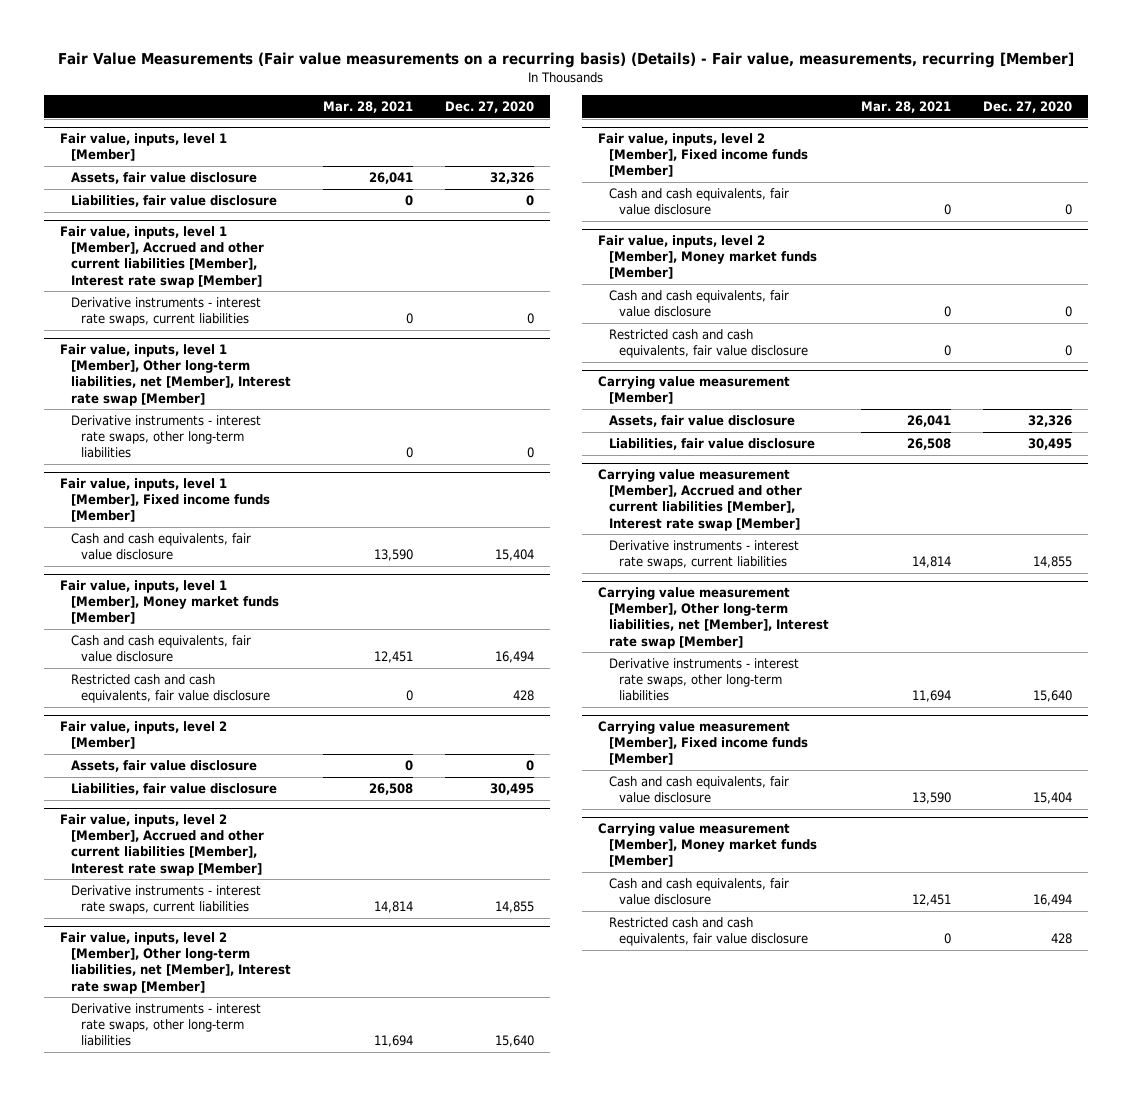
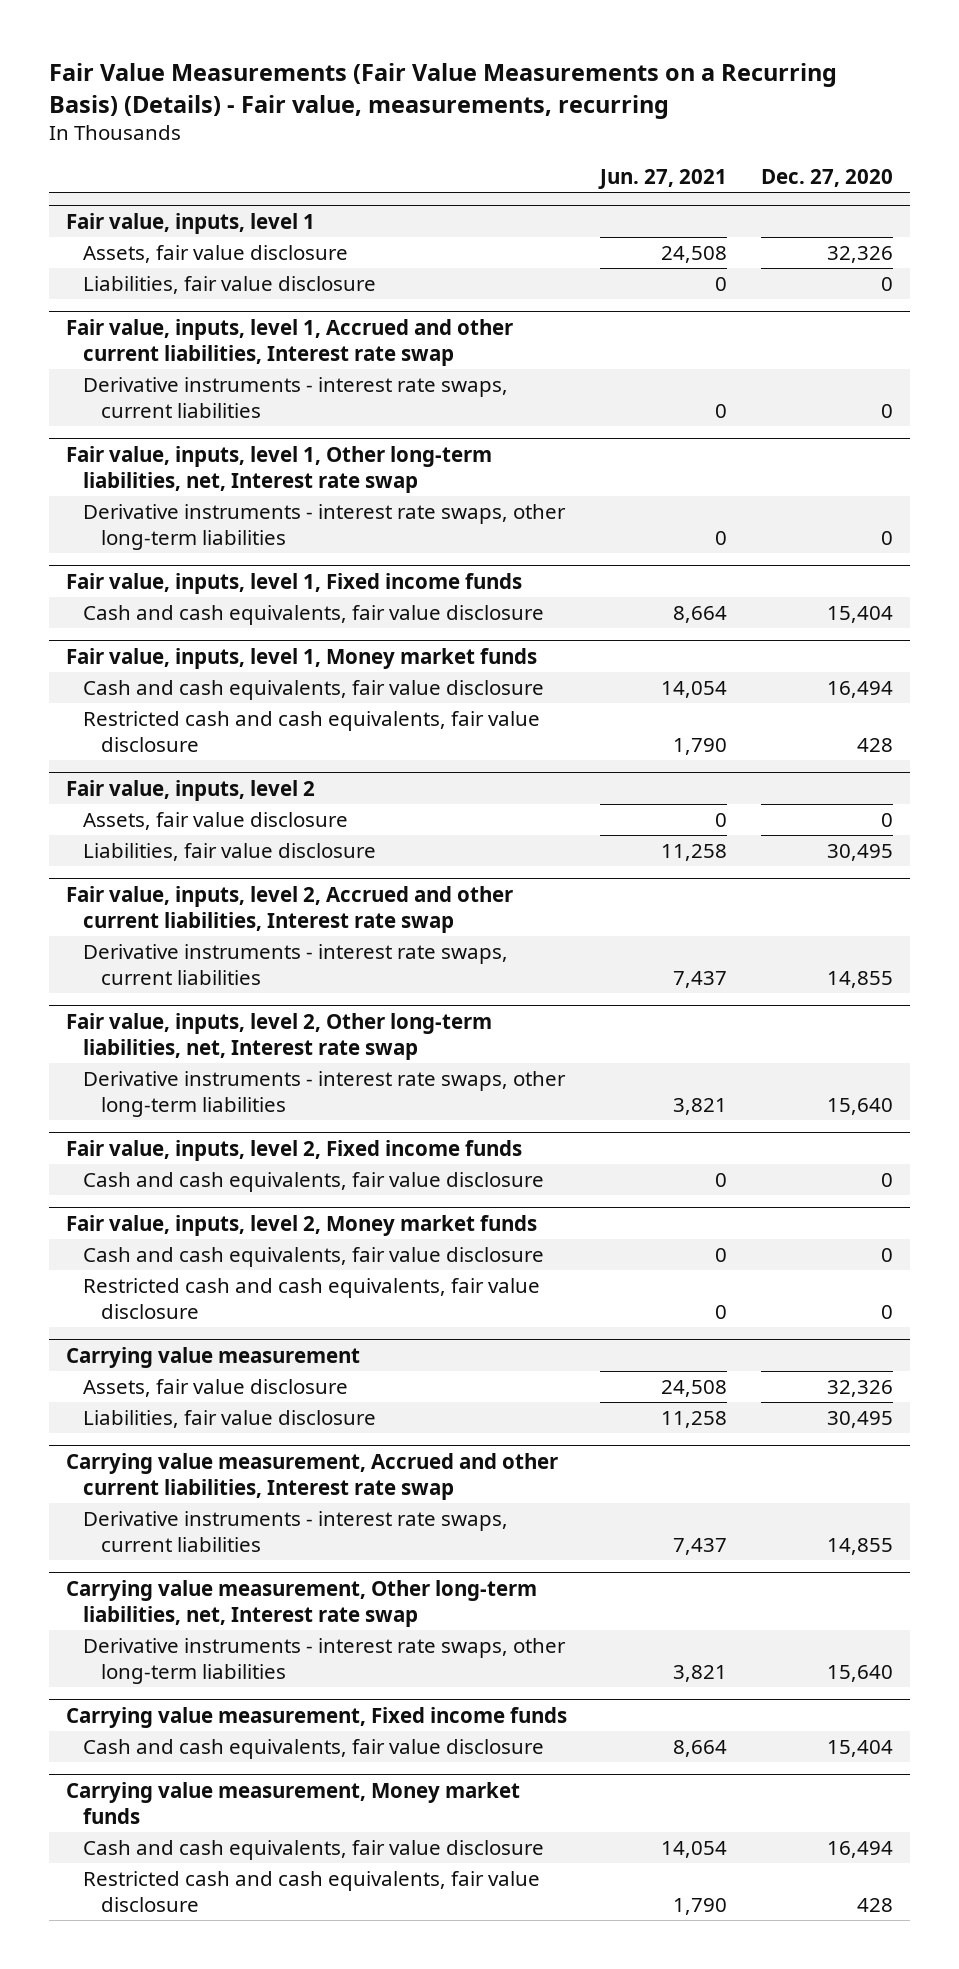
[57,52,1074,69] Fair Value Measurements (Fair value measurements on a recurring basis) (Details) - Fair value, measurements, recurring [Member] -> [49,62,838,119] Fair Value Measurements (Fair Value Measurements on a Recurring Basis) (Details) - Fair value, measurements, recurring
[322,101,413,114] Mar. 28, 2021 -> none
none -> [598,168,728,189] Jun. 27, 2021
[60,133,228,162] Fair value, inputs, level 1 [Member] -> [65,212,315,234] Fair value, inputs, level 1
[60,226,264,288] Fair value, inputs, level 1 [Member], Accrued and other current liabilities [Member], Interest rate swap [Member] -> [65,318,513,366] Fair value, inputs, level 1, Accrued and other current liabilities, Interest rate swap
[60,344,291,406] Fair value, inputs, level 1 [Member], Other long-term liabilities, net [Member], Interest rate swap [Member] -> [65,445,492,493] Fair value, inputs, level 1, Other long-term liabilities, net, Interest rate swap
[60,478,270,523] Fair value, inputs, level 1 [Member], Fixed income funds [Member] -> [65,572,522,594] Fair value, inputs, level 1, Fixed income funds
[60,580,279,625] Fair value, inputs, level 1 [Member], Money market funds [Member] -> [65,647,537,669] Fair value, inputs, level 1, Money market funds
[60,721,228,750] Fair value, inputs, level 2 [Member] -> [65,779,315,801] Fair value, inputs, level 2
[60,814,264,876] Fair value, inputs, level 2 [Member], Accrued and other current liabilities [Member], Interest rate swap [Member] -> [65,885,513,933] Fair value, inputs, level 2, Accrued and other current liabilities, Interest rate swap
[60,932,291,994] Fair value, inputs, level 2 [Member], Other long-term liabilities, net [Member], Interest rate swap [Member] -> [65,1012,492,1060] Fair value, inputs, level 2, Other long-term liabilities, net, Interest rate swap
[598,133,808,178] Fair value, inputs, level 2 [Member], Fixed income funds [Member] -> [65,1139,522,1161] Fair value, inputs, level 2, Fixed income funds
[598,235,817,280] Fair value, inputs, level 2 [Member], Money market funds [Member] -> [65,1214,537,1236] Fair value, inputs, level 2, Money market funds
[598,376,791,405] Carrying value measurement [Member] -> [65,1346,360,1368] Carrying value measurement
[598,469,802,531] Carrying value measurement [Member], Accrued and other current liabilities [Member], Interest rate swap [Member] -> [65,1452,558,1500] Carrying value measurement, Accrued and other current liabilities, Interest rate swap
[598,587,829,649] Carrying value measurement [Member], Other long-term liabilities, net [Member], Interest rate swap [Member] -> [65,1579,537,1627] Carrying value measurement, Other long-term liabilities, net, Interest rate swap
[598,721,808,766] Carrying value measurement [Member], Fixed income funds [Member] -> [65,1706,567,1728] Carrying value measurement, Fixed income funds
[598,823,817,868] Carrying value measurement [Member], Money market funds [Member] -> [65,1781,520,1824] Carrying value measurement, Money market funds

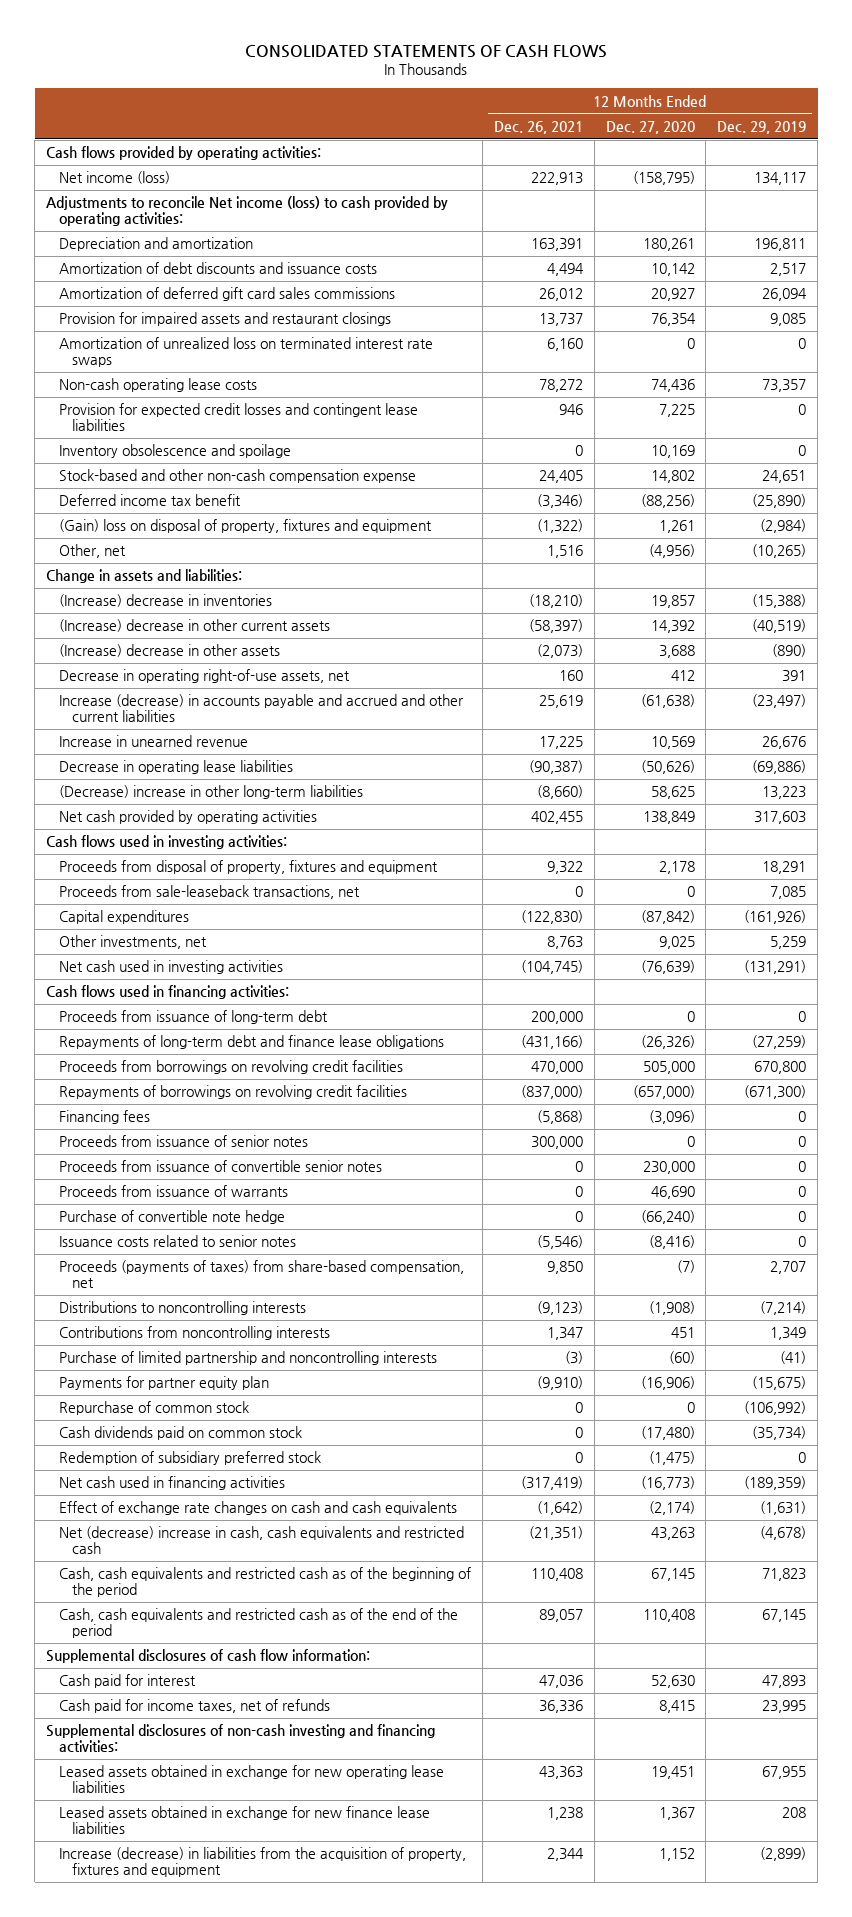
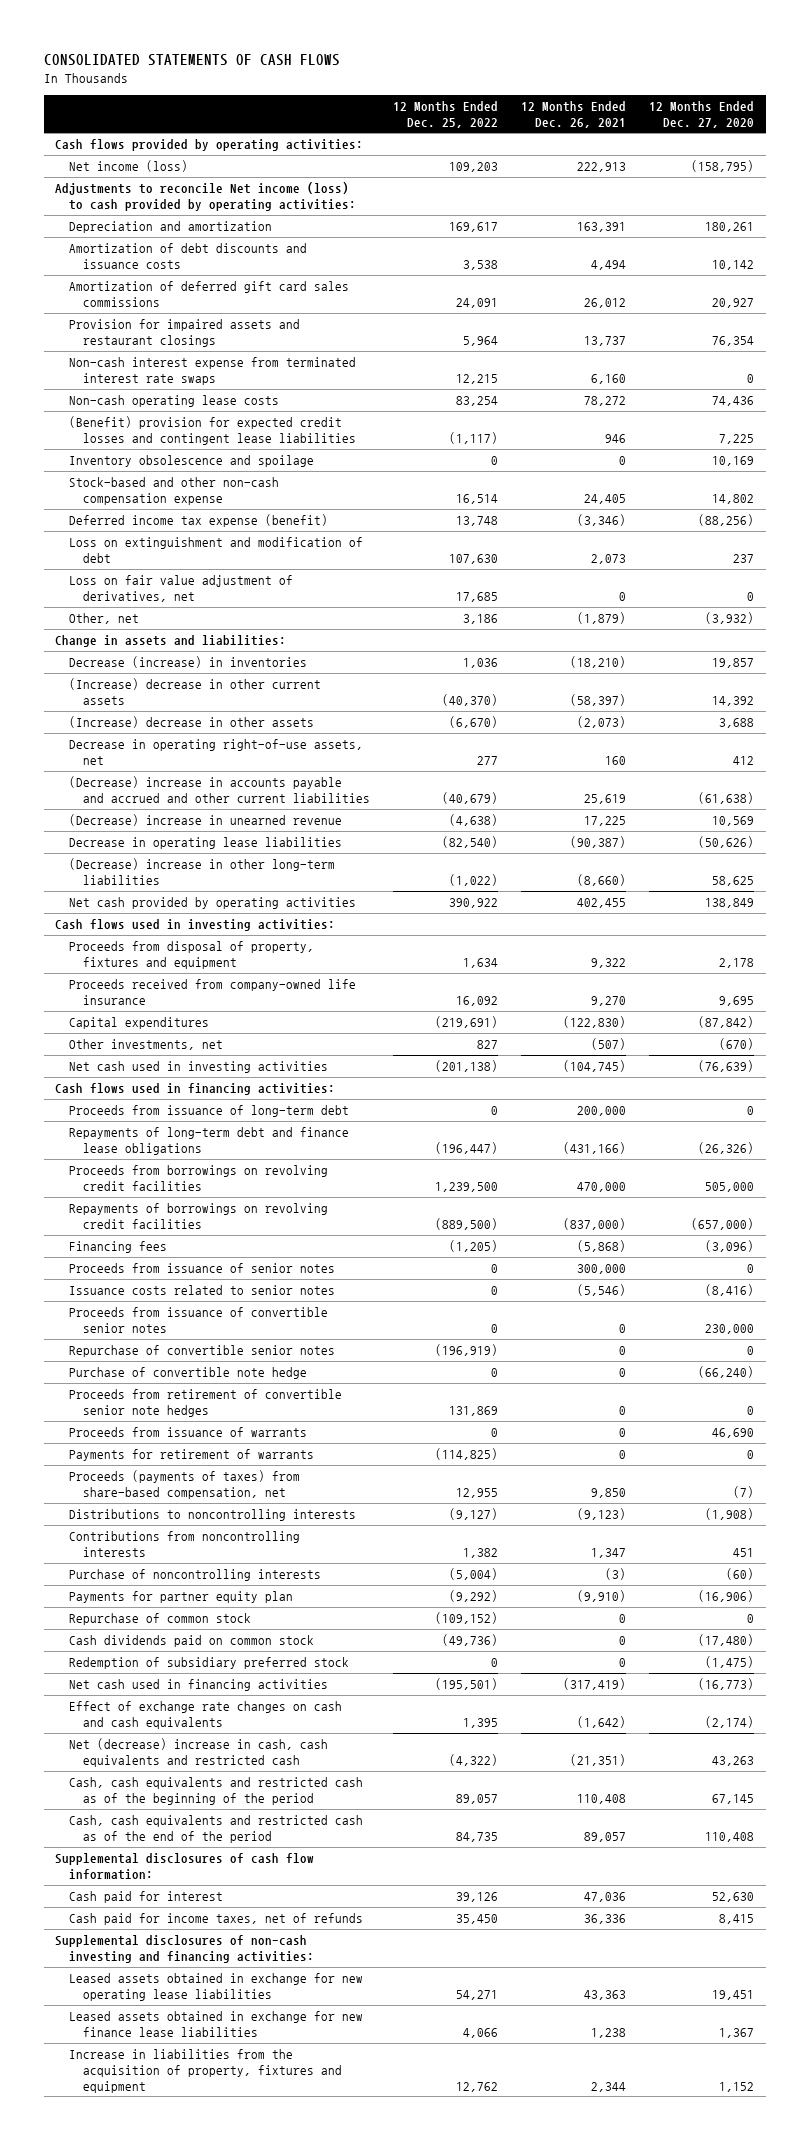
[717,120,807,134] Dec. 29, 2019 -> none
none -> [392,100,498,128] 12 Months Ended Dec. 25, 2022
[59,337,434,368] Amortization of unrealized loss on terminated interest rate swaps -> [69,357,357,385] Non-cash interest expense from terminated interest rate swaps
[59,403,419,432] Provision for expected credit losses and contingent lease liabilities -> [69,416,356,445] (Benefit) provision for expected credit losses and contingent lease liabilities
[59,519,433,534] (Gain) loss on disposal of property, fixtures and equipment -> none
[59,494,242,507] Deferred income tax benefit -> [69,514,329,528] Deferred income tax expense (benefit)
none -> [69,537,364,563] Loss on extinguishment and modification of debt
none -> [69,575,294,602] Loss on fair value adjustment of derivatives, net
[546,545,583,559] 1,516 -> [576,612,626,625] (1,879)
[648,544,695,559] (4,956) -> [705,612,755,625] (3,932)
[59,594,273,608] (Increase) decrease in inventories -> [69,656,308,669] Decrease (increase) in inventories
[59,694,465,723] Increase (decrease) in accounts payable and accrued and other current liabilities -> [69,776,370,803] (Decrease) increase in accounts payable and accrued and other current liabilities
[59,735,249,748] Increase in unearned revenue -> [69,814,343,827] (Decrease) increase in unearned revenue
[59,885,361,900] Proceeds from sale-leaseback transactions, net -> none
none -> [69,979,357,1005] Proceeds received from company-owned life insurance
[546,936,583,950] 8,763 -> [590,1038,626,1051] (507)
[658,936,695,950] 9,025 -> [719,1038,755,1051] (670)
[59,1235,297,1248] Issuance costs related to senior notes -> [69,1285,336,1296] Issuance costs related to senior notes
none -> [69,1345,336,1358] Repurchase of convertible senior notes
none -> [69,1389,343,1417] Proceeds from retirement of convertible senior note hedges
[59,1185,289,1198] Proceeds from issuance of warrants -> [69,1427,308,1438] Proceeds from issuance of warrants
none -> [69,1449,315,1462] Payments for retirement of warrants
[59,1351,438,1366] Purchase of limited partnership and noncontrolling interests -> [69,1569,322,1582] Purchase of noncontrolling interests
[59,1847,467,1878] Increase (decrease) in liabilities from the acquisition of property, fixtures and equipment -> [69,2049,342,2093] Increase in liabilities from the acquisition of property, fixtures and equipment

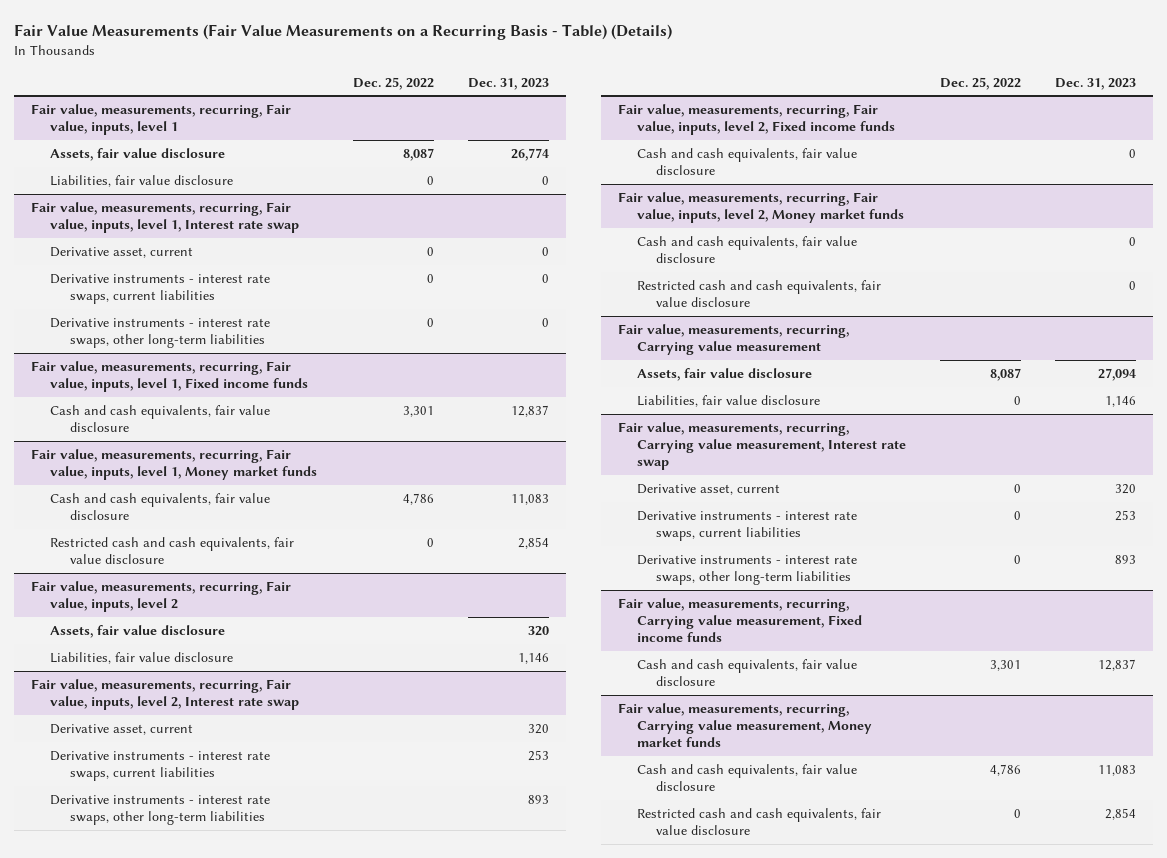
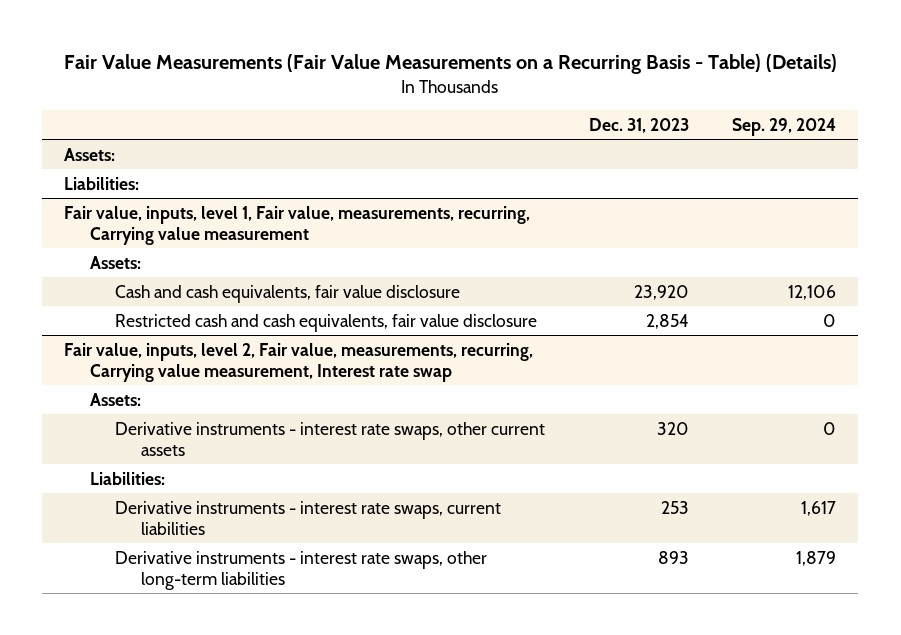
[353,76,435,90] Dec. 25, 2022 -> none
none -> [732,117,837,136] Sep. 29, 2024
[50,147,226,161] Assets, fair value disclosure -> none
[50,174,234,187] Liabilities, fair value disclosure -> none
[31,201,300,234] Fair value, measurements, recurring, Fair value, inputs, level 1, Interest rate swap -> none
[50,246,194,258] Derivative asset, current -> none
[50,273,271,305] Derivative instruments - interest rate swaps, current liabilities -> none
[50,317,271,349] Derivative instruments - interest rate swaps, other long-term liabilities -> none
[31,360,309,393] Fair value, measurements, recurring, Fair value, inputs, level 1, Fixed income funds -> none
[31,448,318,481] Fair value, measurements, recurring, Fair value, inputs, level 1, Money market funds -> none
[50,492,271,521] Cash and cash equivalents, fair value disclosure -> none
none -> [64,147,116,161] Assets:
none -> [64,176,140,190] Liabilities:
[31,103,292,136] Fair value, measurements, recurring, Fair value, inputs, level 1 -> [64,205,531,245] Fair value, inputs, level 1, Fair value, measurements, recurring, Carrying value measurement
none -> [89,255,141,269] Assets:
[511,404,550,417] 12,837 -> [633,284,689,300] 23,920
[31,580,292,613] Fair value, measurements, recurring, Fair value, inputs, level 2 -> none
[50,624,226,638] Assets, fair value disclosure -> none
[50,651,234,664] Liabilities, fair value disclosure -> none
[50,750,271,782] Derivative instruments - interest rate swaps, current liabilities -> none
[50,794,271,826] Derivative instruments - interest rate swaps, other long-term liabilities -> none
[617,103,896,136] Fair value, measurements, recurring, Fair value, inputs, level 2, Fixed income funds -> none
[637,147,858,176] Cash and cash equivalents, fair value disclosure -> none
[617,191,905,224] Fair value, measurements, recurring, Fair value, inputs, level 2, Money market funds -> none
[637,235,858,264] Cash and cash equivalents, fair value disclosure -> none
[637,279,882,308] Restricted cash and cash equivalents, fair value disclosure -> none
[617,323,849,356] Fair value, measurements, recurring, Carrying value measurement -> none
[637,367,813,381] Assets, fair value disclosure -> none
[637,394,821,407] Liabilities, fair value disclosure -> none
[617,421,907,471] Fair value, measurements, recurring, Carrying value measurement, Interest rate swap -> none
[637,483,781,495] Derivative asset, current -> none
[31,678,300,711] Fair value, measurements, recurring, Fair value, inputs, level 2, Interest rate swap -> [64,342,534,382] Fair value, inputs, level 2, Fair value, measurements, recurring, Carrying value measurement, Interest rate swap
none -> [89,392,141,406] Assets:
[50,723,194,735] Derivative asset, current -> [115,421,546,456] Derivative instruments - interest rate swaps, other current assets
none -> [89,471,165,485] Liabilities:
[617,597,863,643] Fair value, measurements, recurring, Carrying value measurement, Fixed income funds -> none
[637,658,858,687] Cash and cash equivalents, fair value disclosure -> none
[617,702,873,748] Fair value, measurements, recurring, Carrying value measurement, Money market funds -> none
[637,763,858,792] Cash and cash equivalents, fair value disclosure -> none
[637,807,882,836] Restricted cash and cash equivalents, fair value disclosure -> none

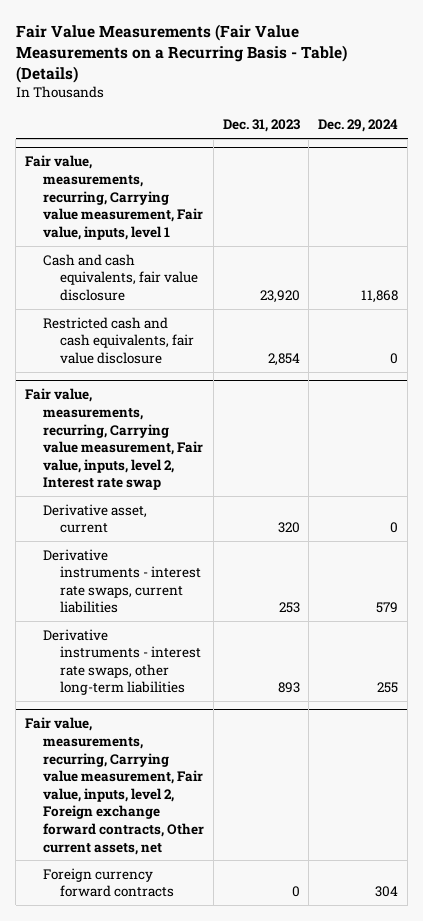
[732,117,837,136] Sep. 29, 2024 -> none
none -> [318,119,399,133] Dec. 29, 2024
[64,147,116,161] Assets: -> none
[64,176,140,190] Liabilities: -> none
[89,255,141,269] Assets: -> none
[64,205,531,245] Fair value, inputs, level 1, Fair value, measurements, recurring, Carrying value measurement -> [25,155,203,240] Fair value, measurements, recurring, Carrying value measurement, Fair value, inputs, level 1
[89,392,141,406] Assets: -> none
[89,471,165,485] Liabilities: -> none
[64,342,534,382] Fair value, inputs, level 2, Fair value, measurements, recurring, Carrying value measurement, Interest rate swap -> [25,388,203,491] Fair value, measurements, recurring, Carrying value measurement, Fair value, inputs, level 2, Interest rate swap
[115,421,546,456] Derivative instruments - interest rate swaps, other current assets -> [42,503,147,534] Derivative asset, current
none -> [25,717,204,855] Fair value, measurements, recurring, Carrying value measurement, Fair value, inputs, level 2, Foreign exchange forward contracts, Other current assets, net
none -> [42,867,175,898] Foreign currency forward contracts

